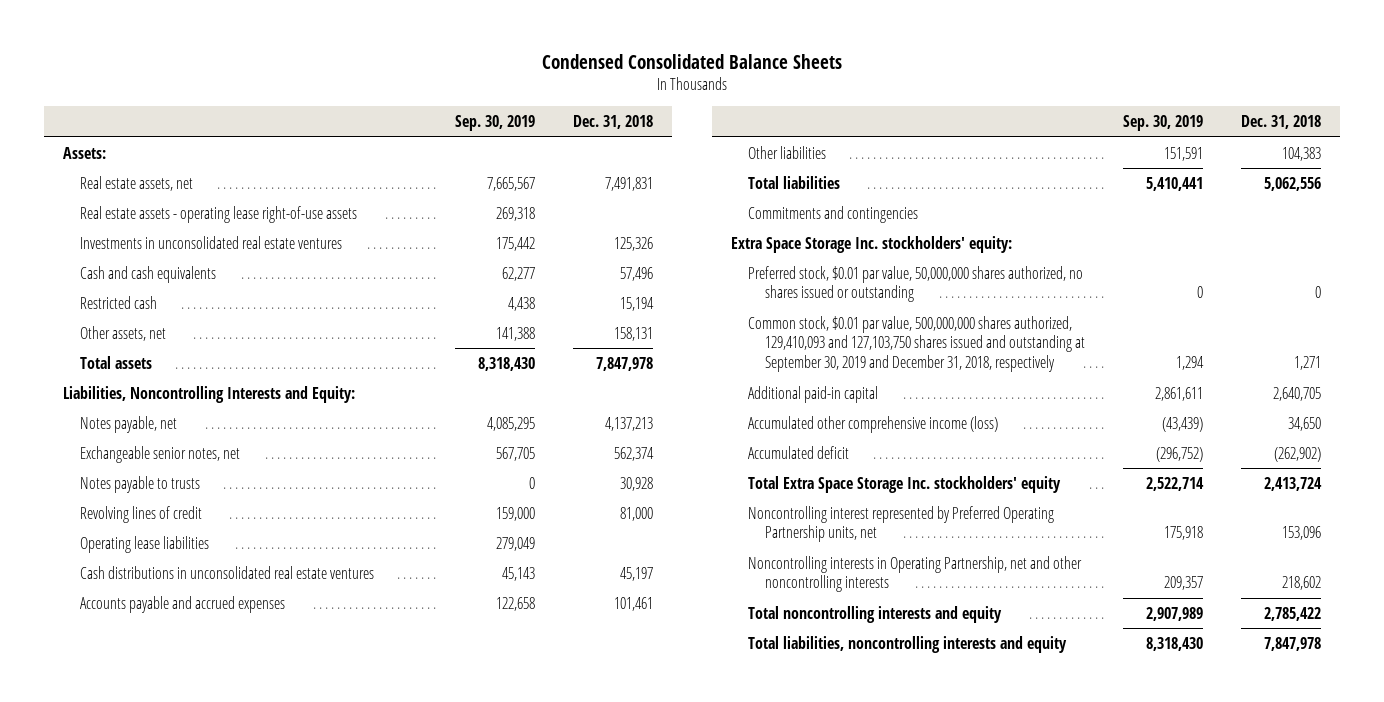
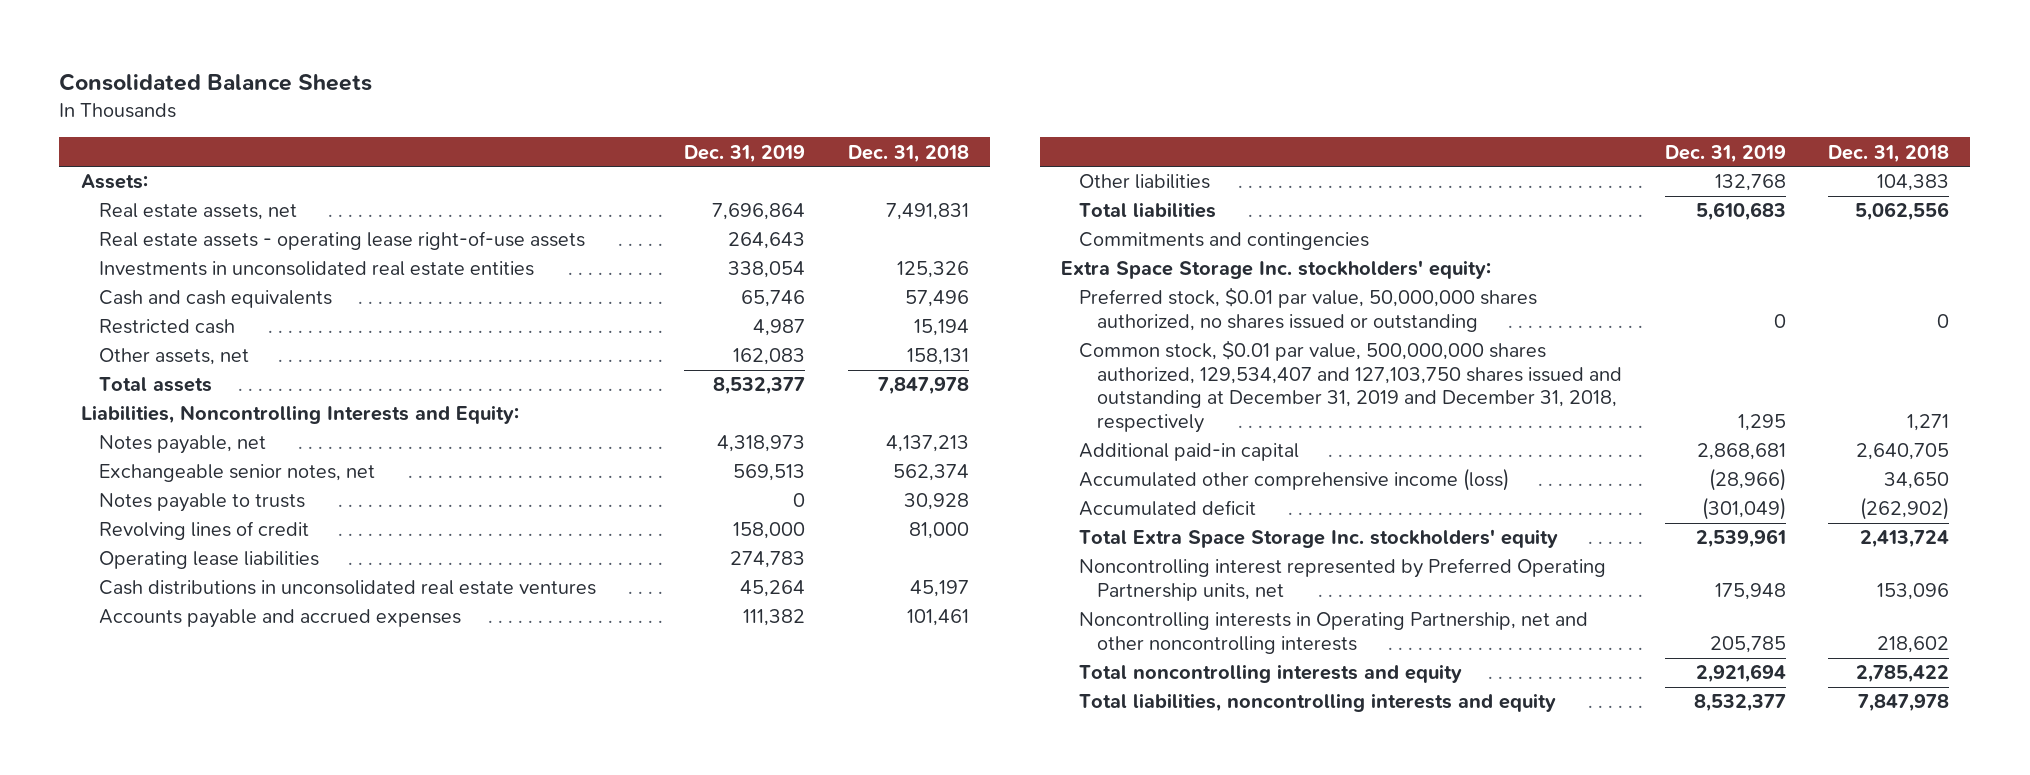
[542,53,843,69] Condensed Consolidated Balance Sheets -> [59,73,373,92] Consolidated Balance Sheets
[454,114,535,131] Sep. 30, 2019 -> none
none -> [684,144,806,163] Dec. 31, 2019
[79,235,342,249] Investments in unconsolidated real estate ventures -> [98,261,534,277] Investments in unconsolidated real estate entities
[747,315,1085,372] Common stock, $0.01 par value, 500,000,000 shares authorized, 129,410,093 and 127,103,750 shares issued and outstanding at September 30, 2019 and December 31, 2018, respectively -> [1079,340,1623,434] Common stock, $0.01 par value, 500,000,000 shares authorized, 129,534,407 and 127,103,750 shares issued and outstanding at December 31, 2019 and December 31, 2018, respectively

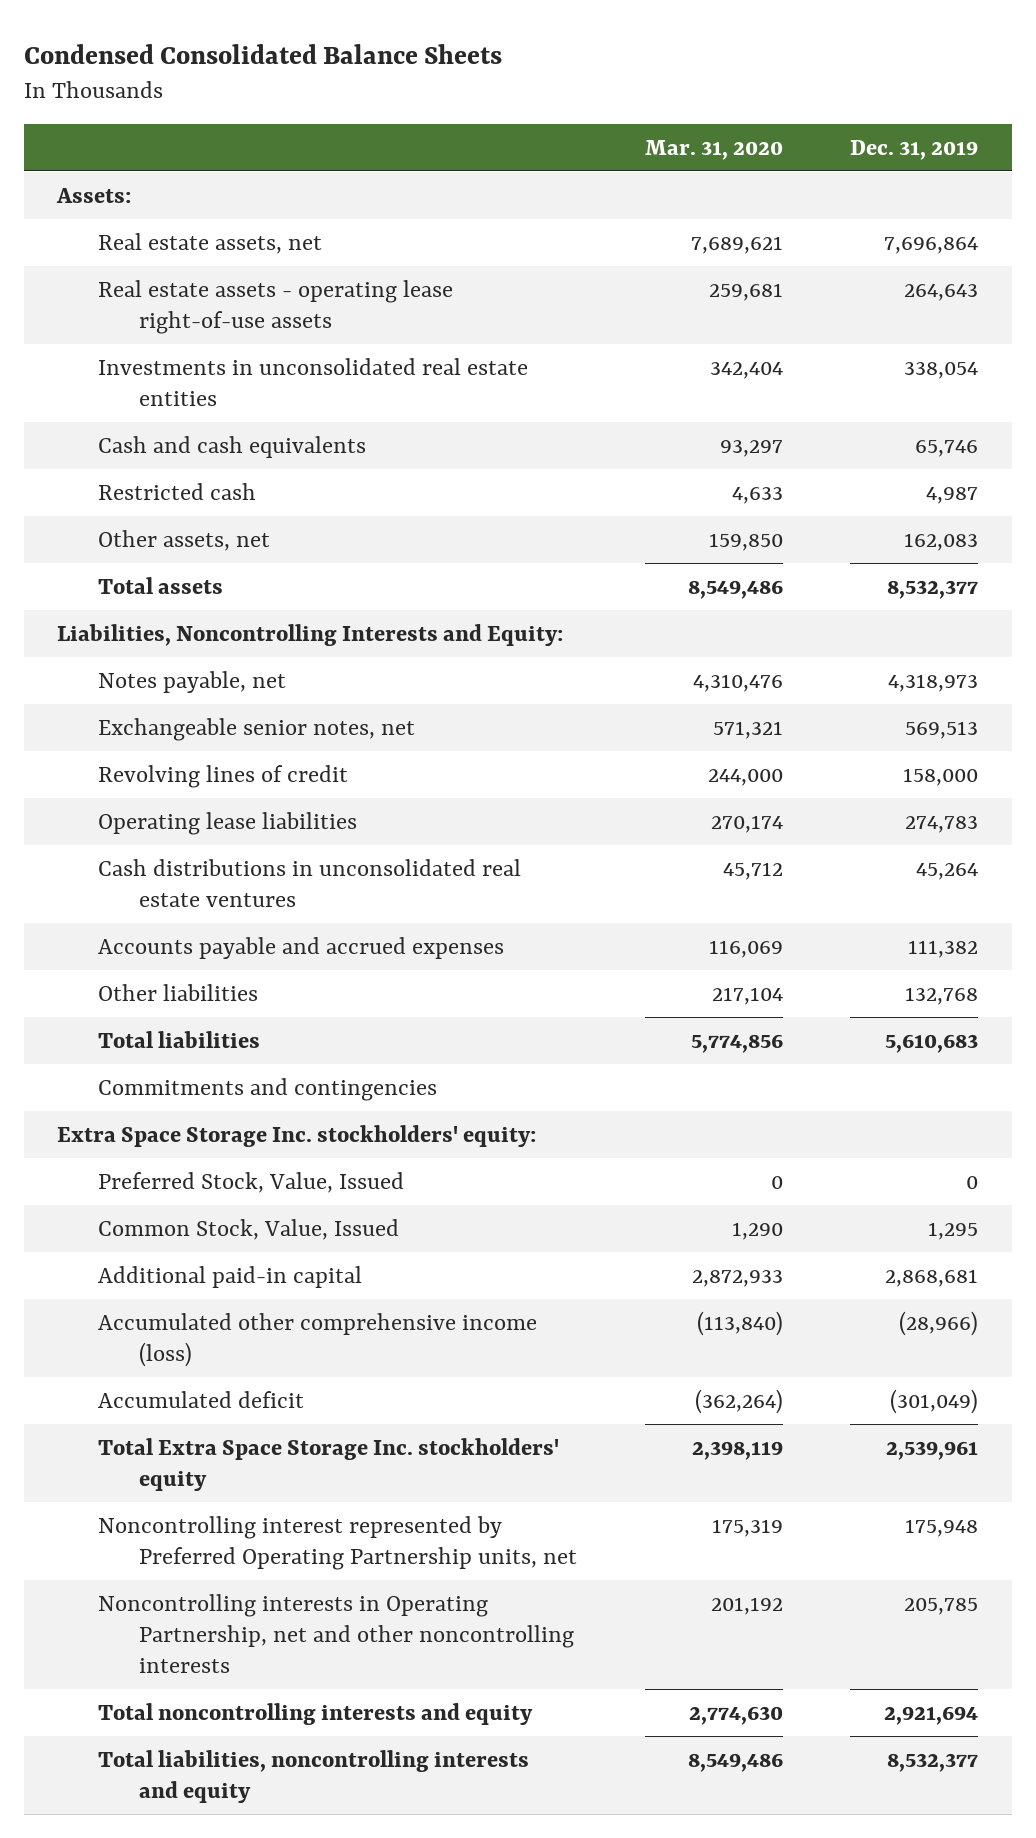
[59,73,373,92] Consolidated Balance Sheets -> [23,43,502,64] Condensed Consolidated Balance Sheets
[847,144,969,163] Dec. 31, 2018 -> none
none -> [644,139,783,160] Mar. 31, 2020
[98,493,305,513] Notes payable to trusts -> none
[1079,287,1538,332] Preferred stock, $0.01 par value, 50,000,000 shares authorized, no shares issued or outstanding -> [98,1171,405,1193] Preferred Stock, Value, Issued
[1079,340,1623,434] Common stock, $0.01 par value, 500,000,000 shares authorized, 129,534,407 and 127,103,750 shares issued and outstanding at December 31, 2019 and December 31, 2018, respectively -> [98,1218,400,1240] Common Stock, Value, Issued

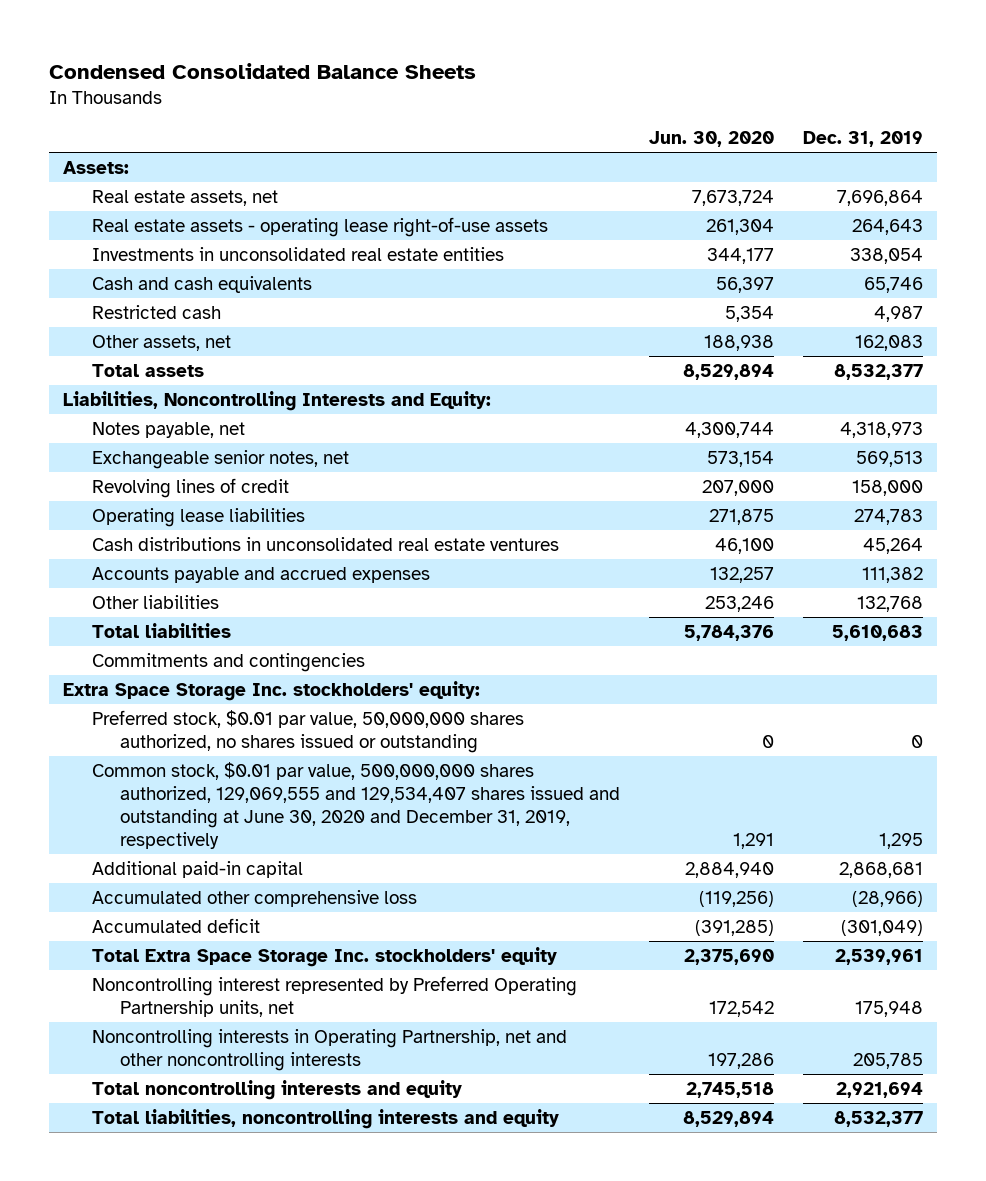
[644,139,783,160] Mar. 31, 2020 -> none
none -> [649,131,775,148] Jun. 30, 2020
[98,1171,405,1193] Preferred Stock, Value, Issued -> [91,709,524,753] Preferred stock, $0.01 par value, 50,000,000 shares authorized, no shares issued or outstanding
[98,1218,400,1240] Common Stock, Value, Issued -> [91,761,621,849] Common stock, $0.01 par value, 500,000,000 shares authorized, 129,069,555 and 129,534,407 shares issued and outstanding at June 30, 2020 and December 31, 2019, respectively
[98,1312,538,1368] Accumulated other comprehensive income (loss) -> [91,889,417,907] Accumulated other comprehensive loss

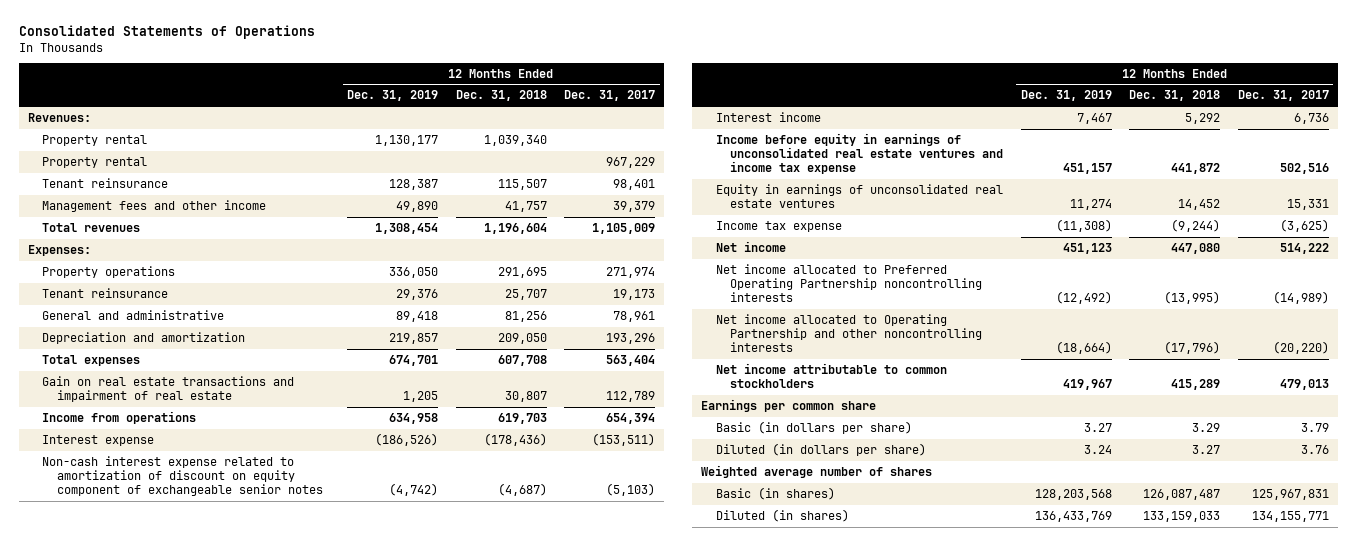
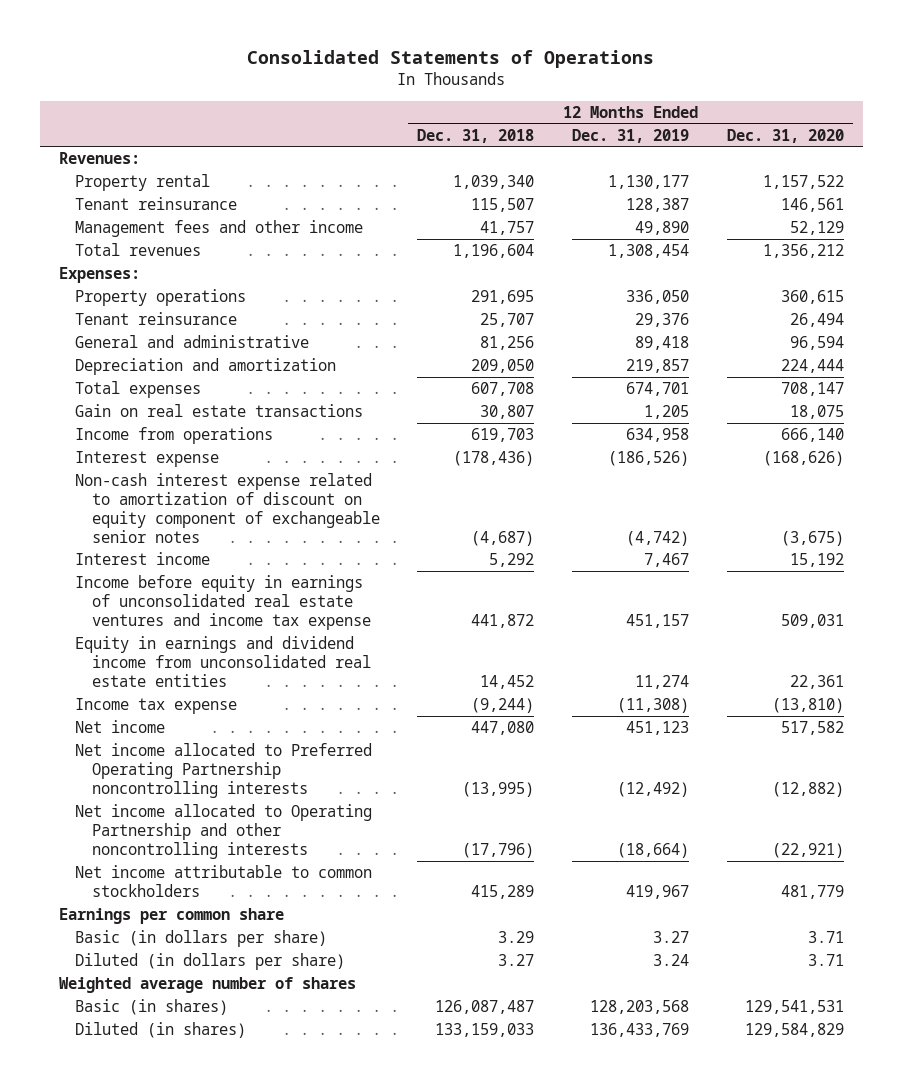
[564,90,656,102] Dec. 31, 2017 -> none
none -> [726,128,844,143] Dec. 31, 2020
[42,156,148,168] Property rental -> none
[42,375,295,402] Gain on real estate transactions and impairment of real estate -> [75,404,364,418] Gain on real estate transactions
[715,183,1003,208] Equity in earnings of unconsolidated real estate ventures -> [75,636,371,687] Equity in earnings and dividend income from unconsolidated real estate entities

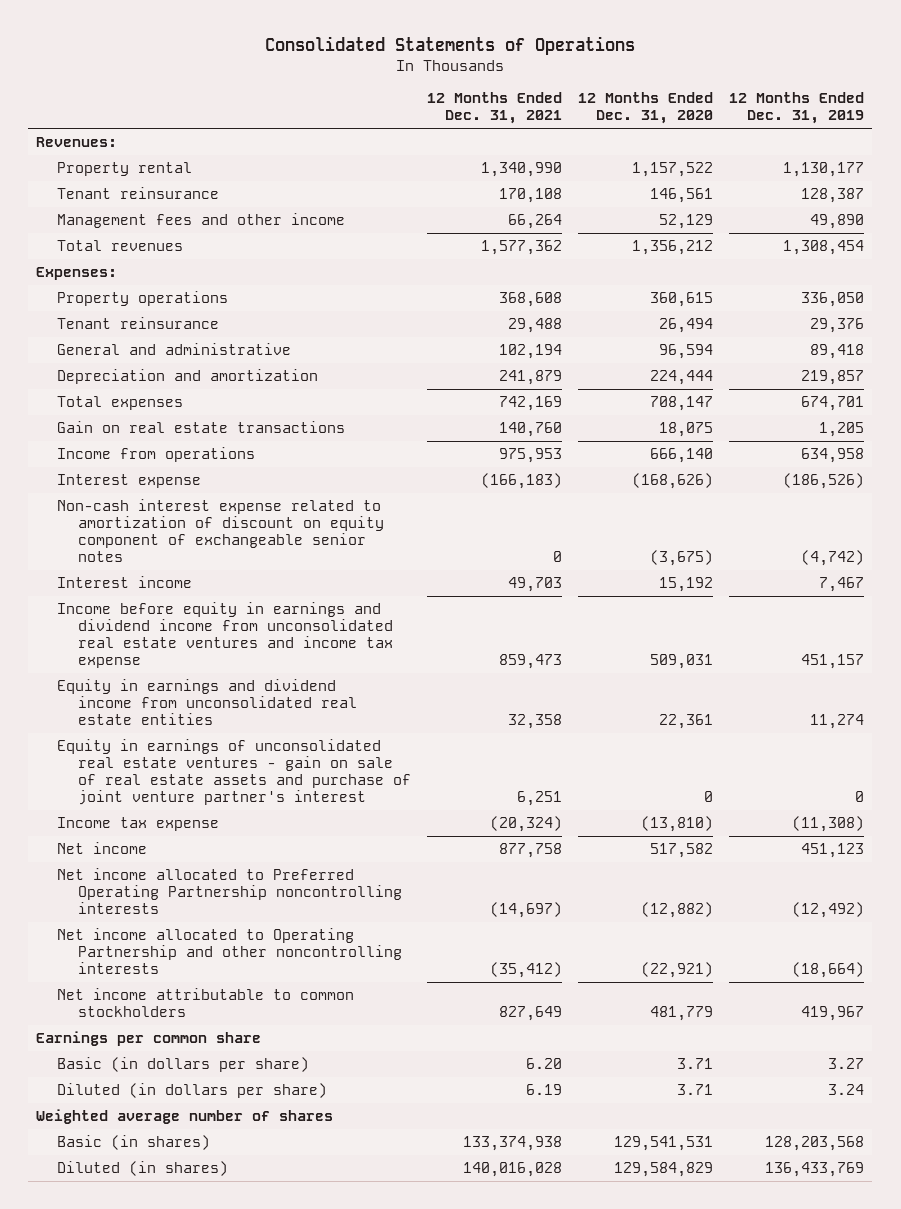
[417,128,535,143] Dec. 31, 2018 -> none
none -> [427,92,563,125] 12 Months Ended Dec. 31, 2021
[75,575,371,630] Income before equity in earnings of unconsolidated real estate ventures and income tax expense -> [57,602,394,668] Income before equity in earnings and dividend income from unconsolidated real estate ventures and income tax expense
none -> [57,739,412,805] Equity in earnings of unconsolidated real estate ventures - gain on sale of real estate assets and purchase of joint venture partner's interest

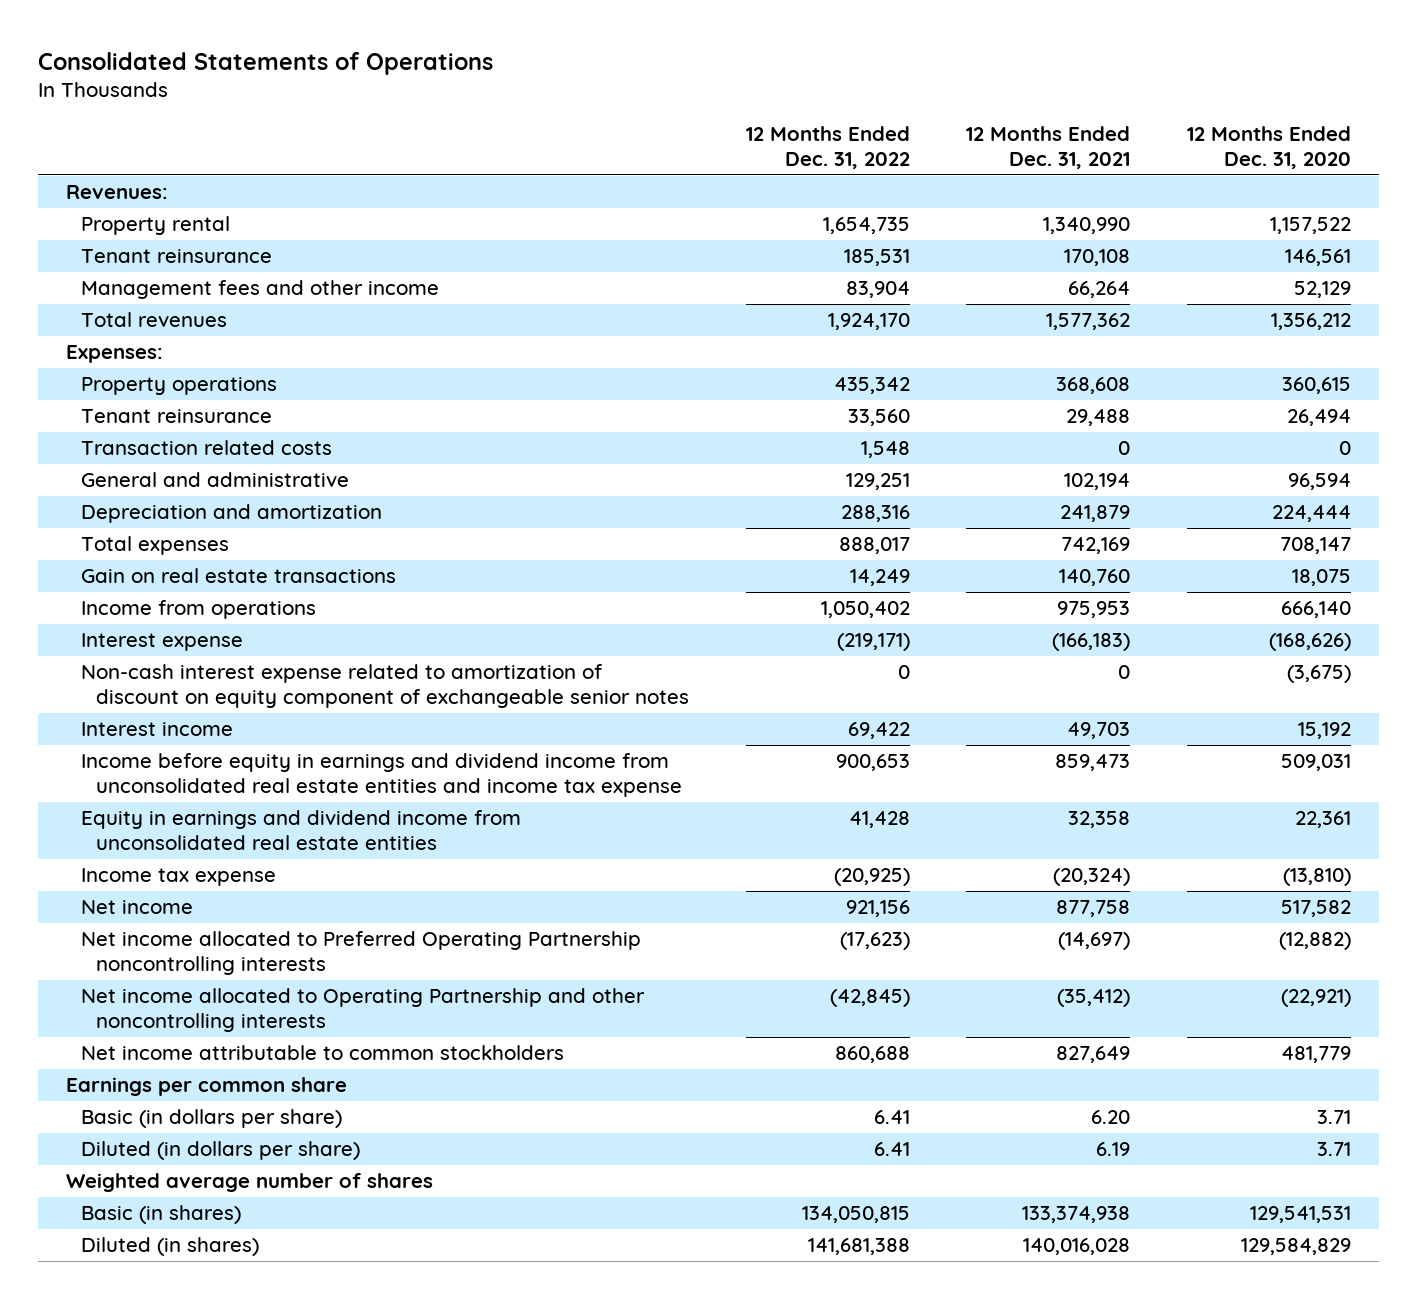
[729,92,865,125] 12 Months Ended Dec. 31, 2019 -> none
none -> [745,125,910,169] 12 Months Ended Dec. 31, 2022
none -> [81,440,333,456] Transaction related costs
[57,602,394,668] Income before equity in earnings and dividend income from unconsolidated real estate ventures and income tax expense -> [81,753,683,798] Income before equity in earnings and dividend income from unconsolidated real estate entities and income tax expense
[57,739,412,805] Equity in earnings of unconsolidated real estate ventures - gain on sale of real estate assets and purchase of joint venture partner's interest -> none

